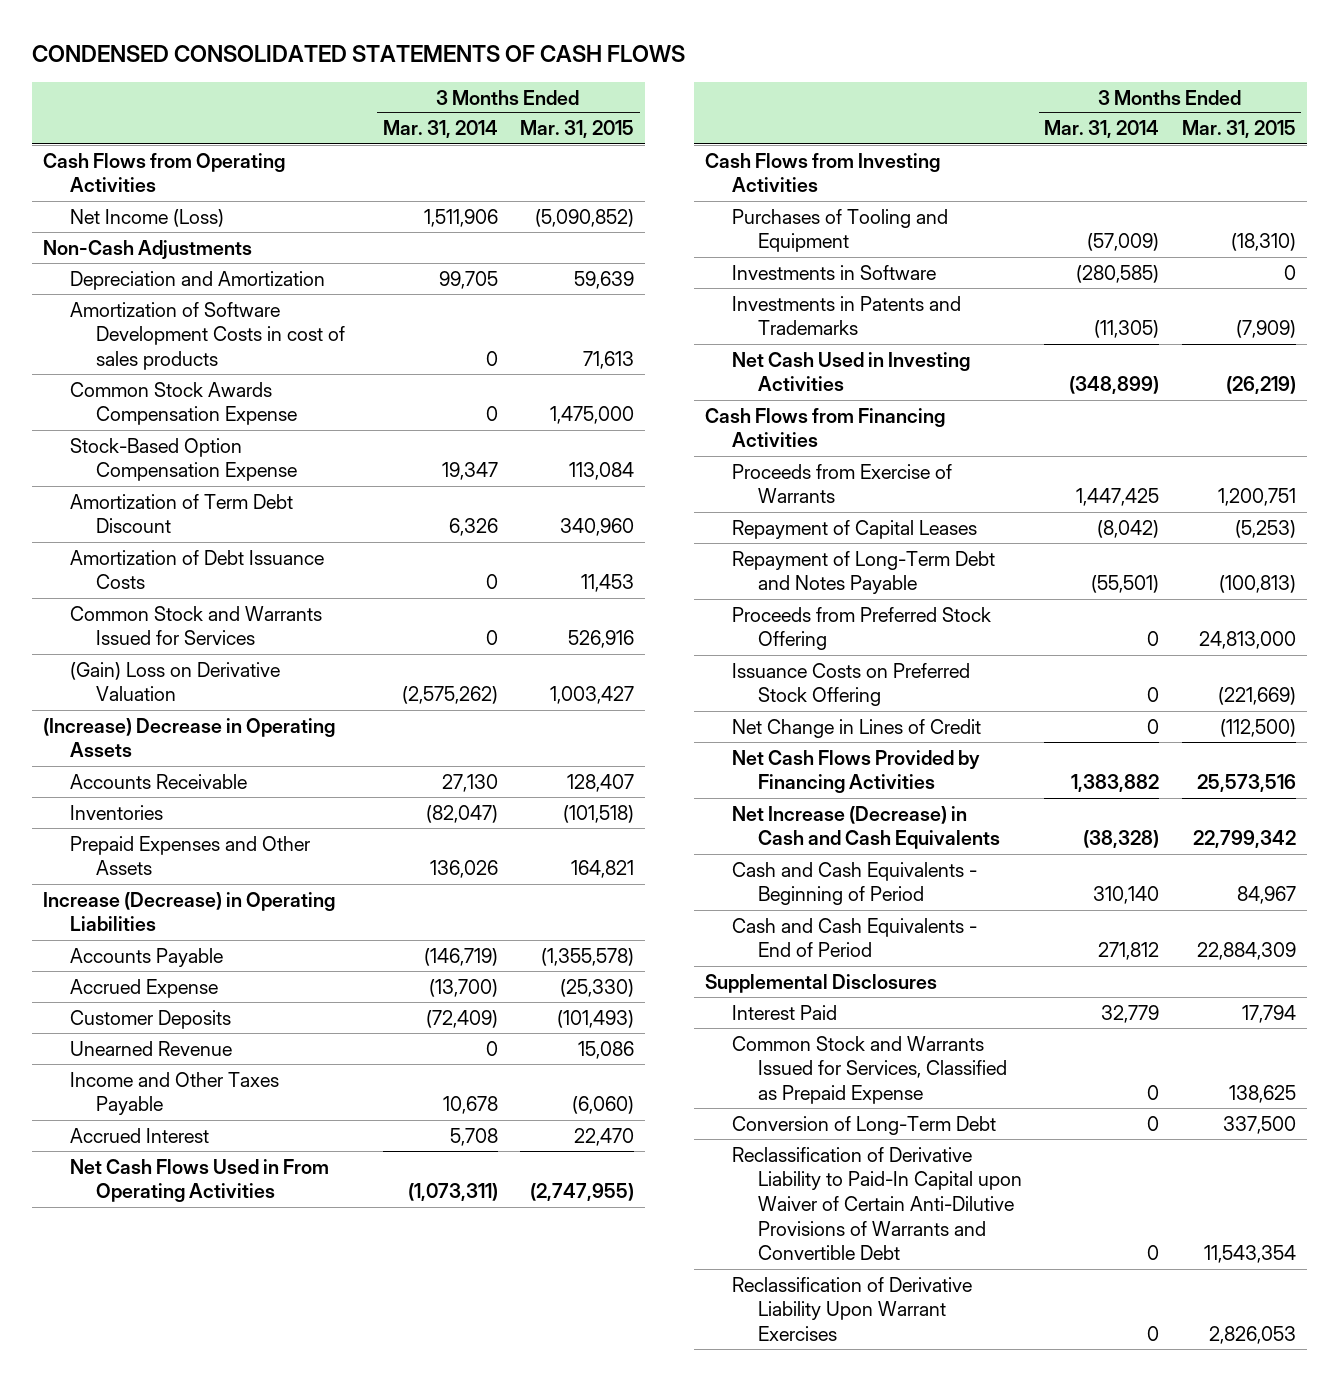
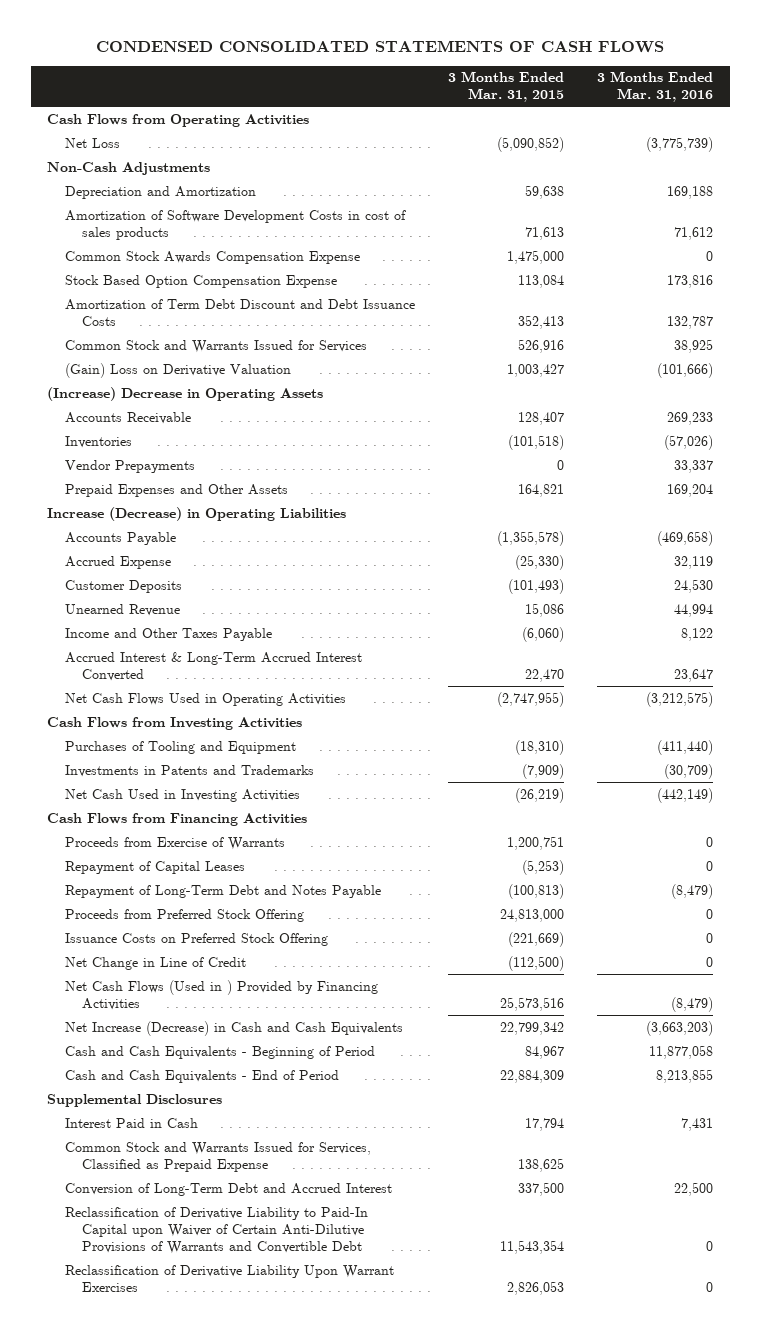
[382,120,498,139] Mar. 31, 2014 -> none
none -> [597,71,714,103] 3 Months Ended Mar. 31, 2016
[69,208,224,227] Net Income (Loss) -> [64,137,120,148] Net Loss
[573,270,634,289] 59,639 -> [524,184,564,199] 59,638
[69,549,324,590] Amortization of Debt Issuance Costs -> none
[69,437,298,482] Stock-Based Option Compensation Expense -> [64,274,337,288] Stock Based Option Compensation Expense
[69,493,293,534] Amortization of Term Debt Discount -> [64,298,415,326] Amortization of Term Debt Discount and Debt Issuance Costs
[559,518,634,537] 340,960 -> [517,314,564,329] 352,413
none -> [64,459,195,473] Vendor Prepayments
[69,1127,209,1143] Accrued Interest -> [64,651,362,681] Accrued Interest & Long-Term Accrued Interest Converted
[69,1158,329,1203] Net Cash Flows Used in From Operating Activities -> [64,692,346,706] Net Cash Flows Used in Operating Activities
[731,264,936,280] Investments in Software -> none
[731,718,981,738] Net Change in Lines of Credit -> [64,956,246,970] Net Change in Line of Credit
[731,749,980,794] Net Cash Flows Provided by Financing Activities -> [64,979,378,1010] Net Cash Flows (Used in ) Provided by Financing Activities
[731,1004,837,1020] Interest Paid -> [64,1117,198,1128] Interest Paid in Cash
[731,1115,996,1135] Conversion of Long-Term Debt -> [64,1182,392,1196] Conversion of Long-Term Debt and Accrued Interest

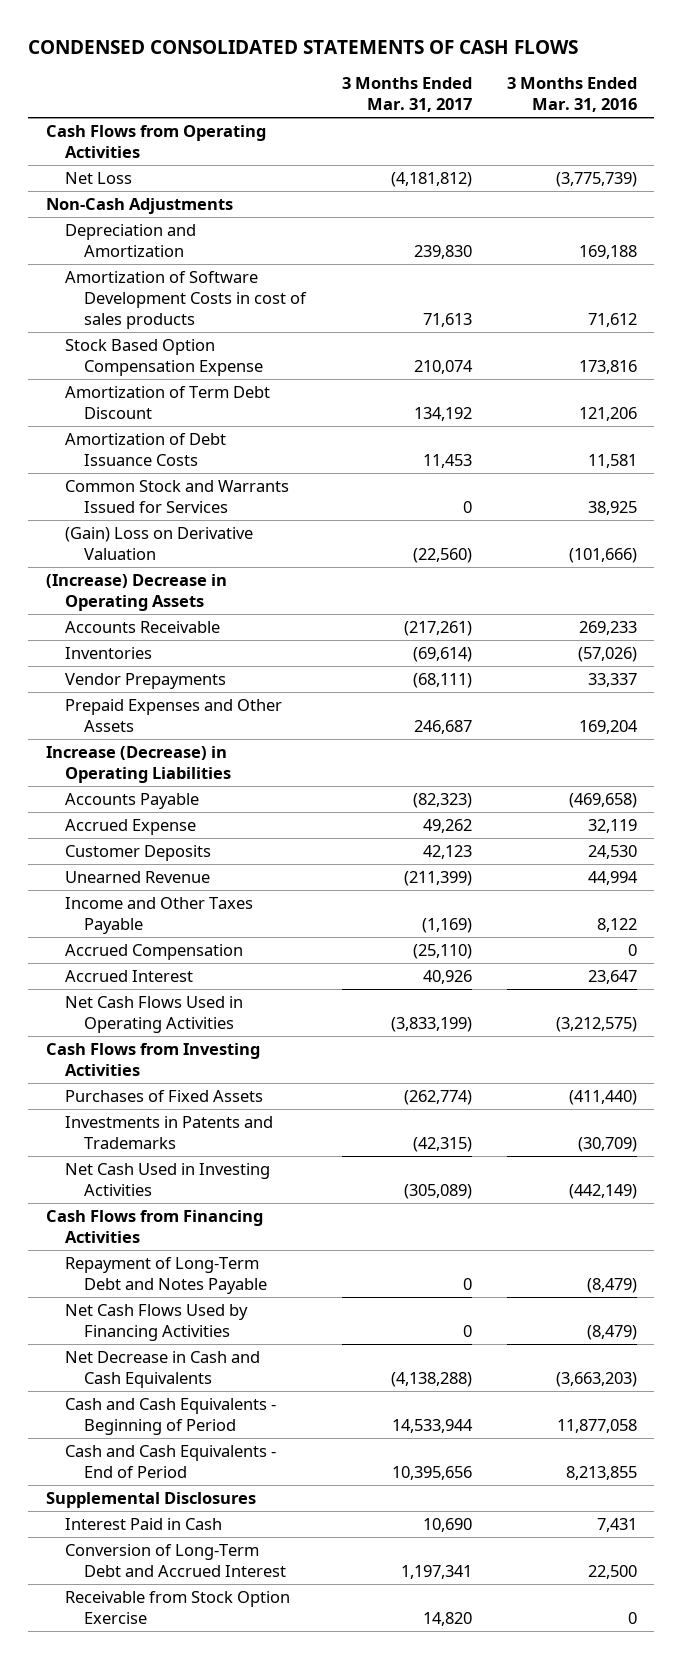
[447,71,564,103] 3 Months Ended Mar. 31, 2015 -> none
none -> [341,77,472,113] 3 Months Ended Mar. 31, 2017
[64,250,360,264] Common Stock Awards Compensation Expense -> none
none -> [65,385,271,419] Amortization of Term Debt Discount
[64,298,415,326] Amortization of Term Debt Discount and Debt Issuance Costs -> [65,432,227,466] Amortization of Debt Issuance Costs
[667,315,714,329] 132,787 -> [587,453,637,468] 11,581
none -> [65,943,244,960] Accrued Compensation
[64,651,362,681] Accrued Interest & Long-Term Accrued Interest Converted -> [65,969,194,982] Accrued Interest
[64,740,296,754] Purchases of Tooling and Equipment -> [65,1089,264,1102] Purchases of Fixed Assets
[64,836,285,850] Proceeds from Exercise of Warrants -> none
[64,860,245,874] Repayment of Capital Leases -> none
[64,908,304,922] Proceeds from Preferred Stock Offering -> none
[64,932,328,946] Issuance Costs on Preferred Stock Offering -> none
[64,956,246,970] Net Change in Line of Credit -> none
[64,979,378,1010] Net Cash Flows (Used in ) Provided by Financing Activities -> [65,1303,249,1341] Net Cash Flows Used by Financing Activities
[64,1020,403,1036] Net Increase (Decrease) in Cash and Cash Equivalents -> [65,1350,261,1388] Net Decrease in Cash and Cash Equivalents
[64,1141,371,1172] Common Stock and Warrants Issued for Services, Classified as Prepaid Expense -> none
[64,1206,368,1254] Reclassification of Derivative Liability to Paid-In Capital upon Waiver of Certain Anti-Dilutive Provisions of Warrants and Convertible Debt -> none
[64,1264,394,1292] Reclassification of Derivative Liability Upon Warrant Exercises -> none
none -> [65,1590,291,1624] Receivable from Stock Option Exercise

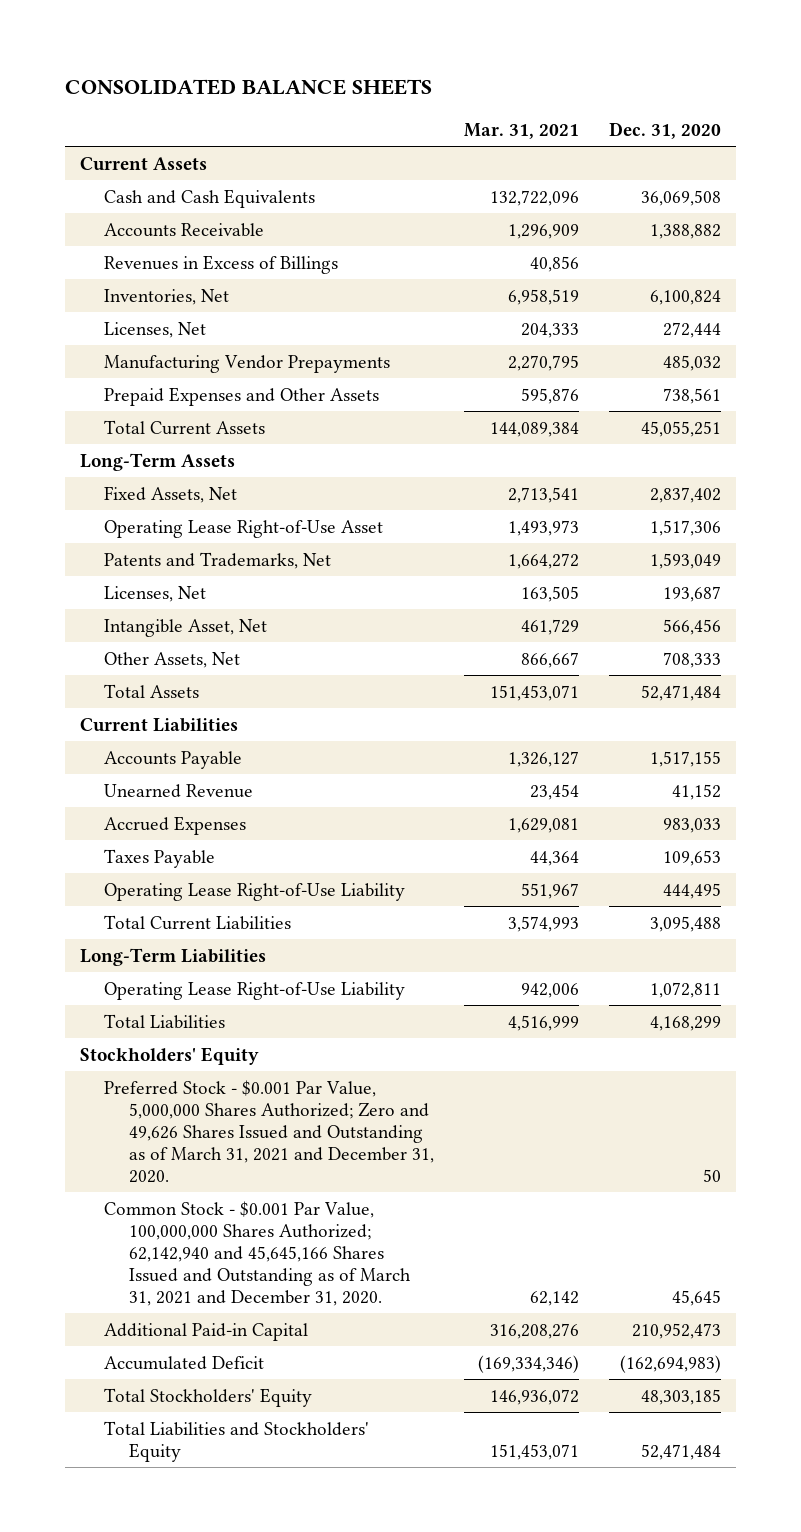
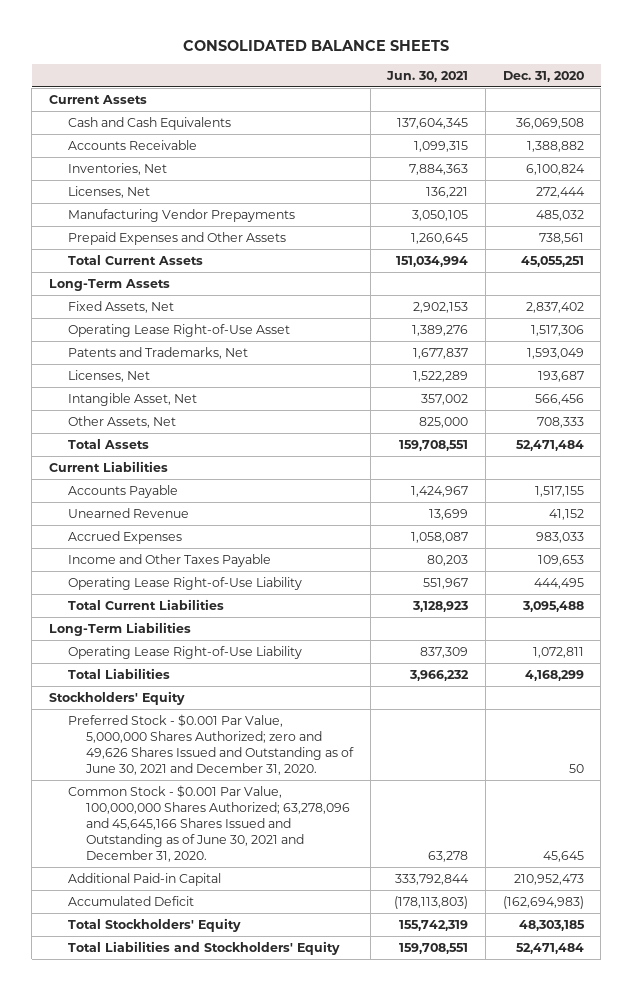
[463,123,579,140] Mar. 31, 2021 -> none
none -> [386,70,469,82] Jun. 30, 2021
[104,254,339,274] Revenues in Excess of Billings -> none
[104,848,216,868] Taxes Payable -> [67,553,271,567] Income and Other Taxes Payable
[104,1079,434,1183] Preferred Stock - $0.001 Par Value, 5,000,000 Shares Authorized; Zero and 49,626 Shares Issued and Outstanding as of March 31, 2021 and December 31, 2020. -> [67,713,355,775] Preferred Stock - $0.001 Par Value, 5,000,000 Shares Authorized; zero and 49,626 Shares Issued and Outstanding as of June 30, 2021 and December 31, 2020.
[104,1200,411,1306] Common Stock - $0.001 Par Value, 100,000,000 Shares Authorized; 62,142,940 and 45,645,166 Shares Issued and Outstanding as of March 31, 2021 and December 31, 2020. -> [67,784,351,862] Common Stock - $0.001 Par Value, 100,000,000 Shares Authorized; 63,278,096 and 45,645,166 Shares Issued and Outstanding as of June 30, 2021 and December 31, 2020.

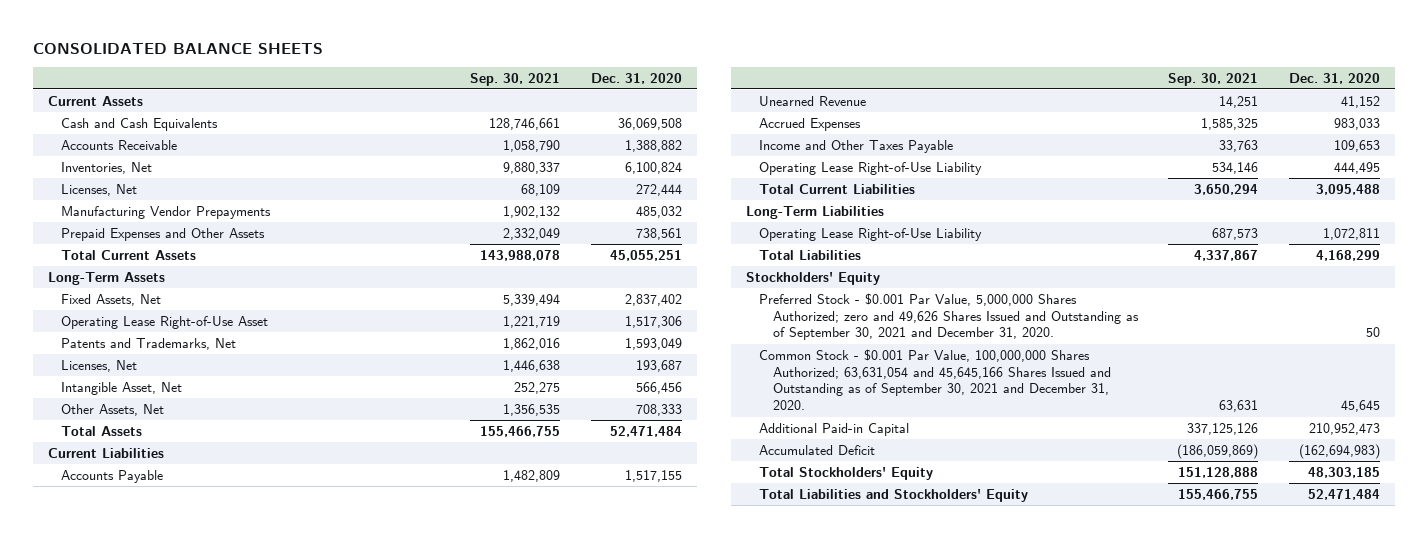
[386,70,469,82] Jun. 30, 2021 -> none
none -> [470,72,561,86] Sep. 30, 2021
[67,713,355,775] Preferred Stock - $0.001 Par Value, 5,000,000 Shares Authorized; zero and 49,626 Shares Issued and Outstanding as of June 30, 2021 and December 31, 2020. -> [759,292,1139,341] Preferred Stock - $0.001 Par Value, 5,000,000 Shares Authorized; zero and 49,626 Shares Issued and Outstanding as of September 30, 2021 and December 31, 2020.
[67,784,351,862] Common Stock - $0.001 Par Value, 100,000,000 Shares Authorized; 63,278,096 and 45,645,166 Shares Issued and Outstanding as of June 30, 2021 and December 31, 2020. -> [759,348,1111,411] Common Stock - $0.001 Par Value, 100,000,000 Shares Authorized; 63,631,054 and 45,645,166 Shares Issued and Outstanding as of September 30, 2021 and December 31, 2020.

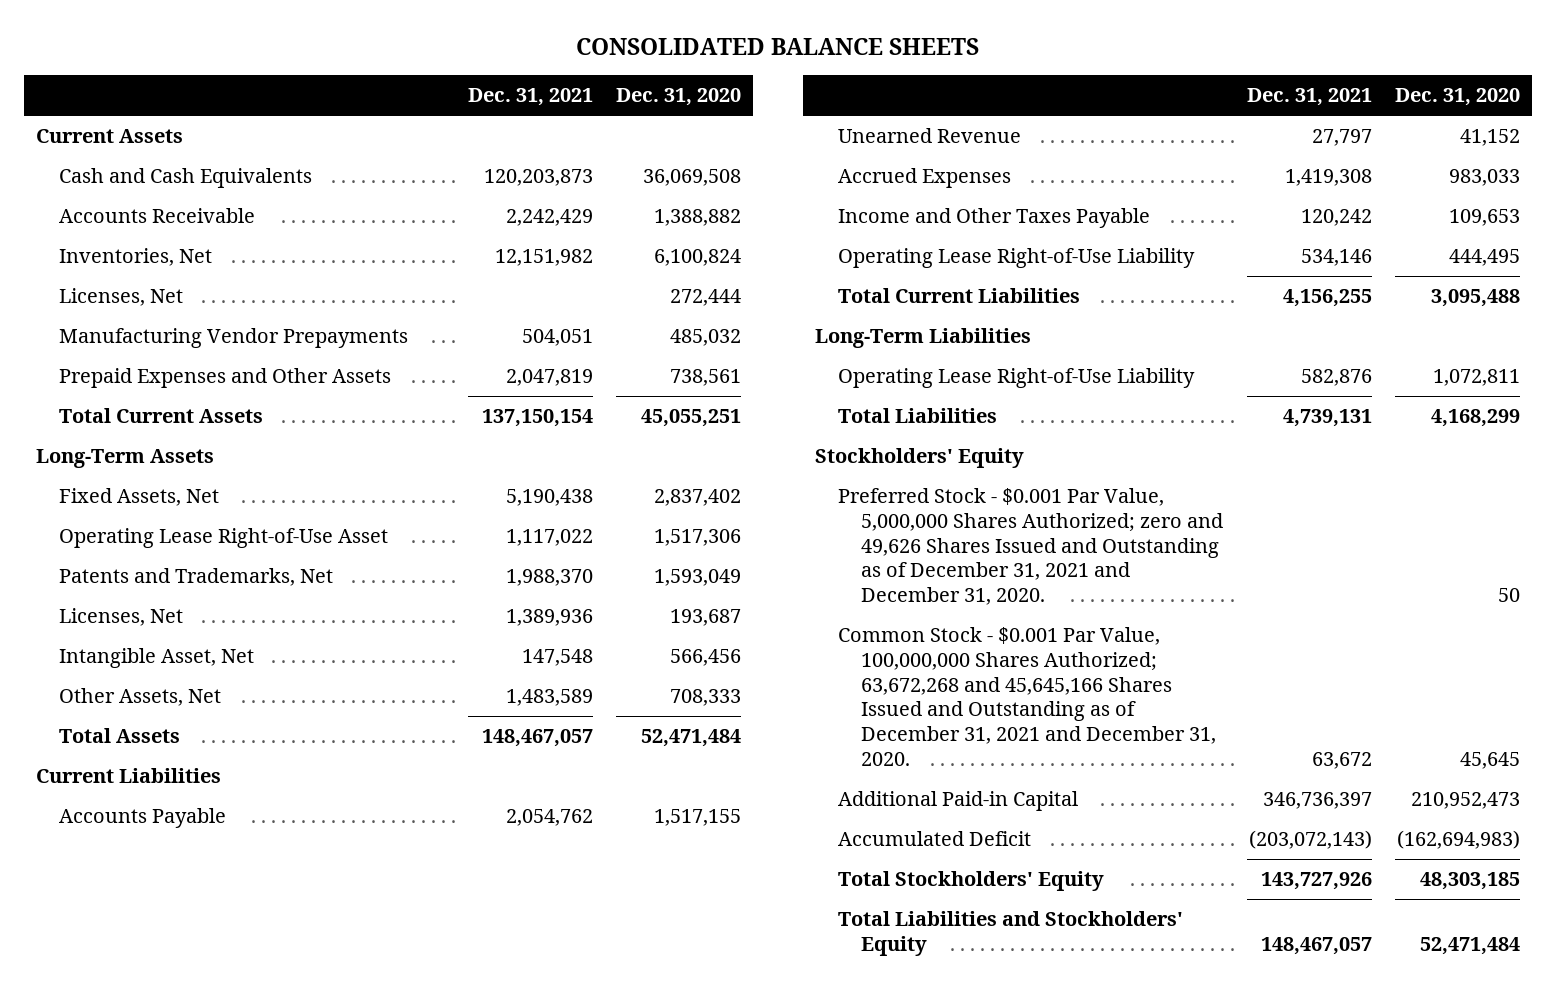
[470,72,561,86] Sep. 30, 2021 -> none
none -> [468,88,594,107] Dec. 31, 2021
[759,292,1139,341] Preferred Stock - $0.001 Par Value, 5,000,000 Shares Authorized; zero and 49,626 Shares Issued and Outstanding as of September 30, 2021 and December 31, 2020. -> [837,488,1224,606] Preferred Stock - $0.001 Par Value, 5,000,000 Shares Authorized; zero and 49,626 Shares Issued and Outstanding as of December 31, 2021 and December 31, 2020.
[759,348,1111,411] Common Stock - $0.001 Par Value, 100,000,000 Shares Authorized; 63,631,054 and 45,645,166 Shares Issued and Outstanding as of September 30, 2021 and December 31, 2020. -> [837,627,1217,766] Common Stock - $0.001 Par Value, 100,000,000 Shares Authorized; 63,672,268 and 45,645,166 Shares Issued and Outstanding as of December 31, 2021 and December 31, 2020.

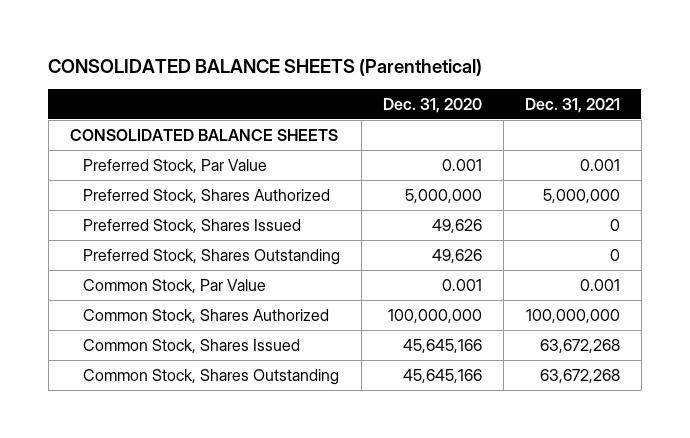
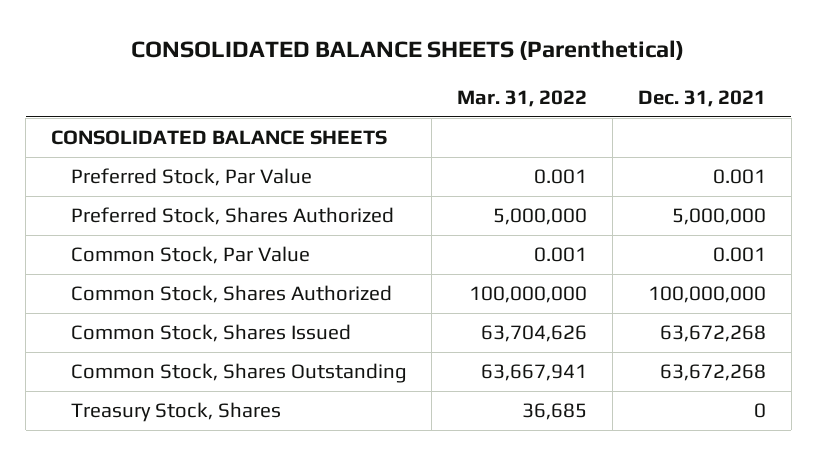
[382,97,482,113] Dec. 31, 2020 -> none
none -> [457,89,588,107] Mar. 31, 2022
[82,218,301,233] Preferred Stock, Shares Issued -> none
[82,248,340,265] Preferred Stock, Shares Outstanding -> none
none -> [70,402,281,423] Treasury Stock, Shares

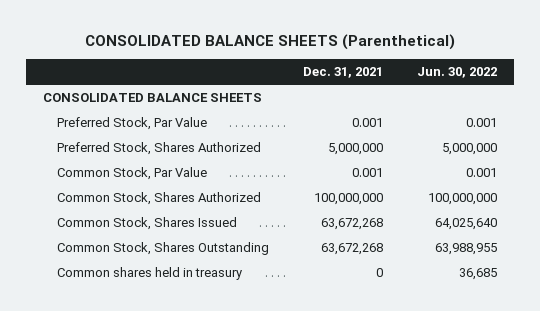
[457,89,588,107] Mar. 31, 2022 -> none
none -> [417,67,498,79] Jun. 30, 2022
[70,402,281,423] Treasury Stock, Shares -> none
none -> [56,267,242,281] Common shares held in treasury

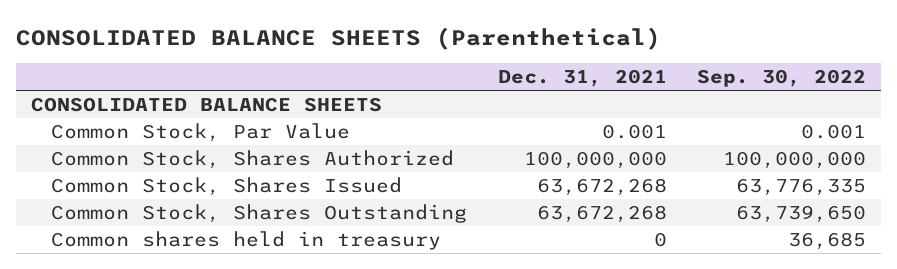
[417,67,498,79] Jun. 30, 2022 -> none
none -> [697,69,867,88] Sep. 30, 2022
[56,117,207,131] Preferred Stock, Par Value -> none
[56,142,261,156] Preferred Stock, Shares Authorized -> none

